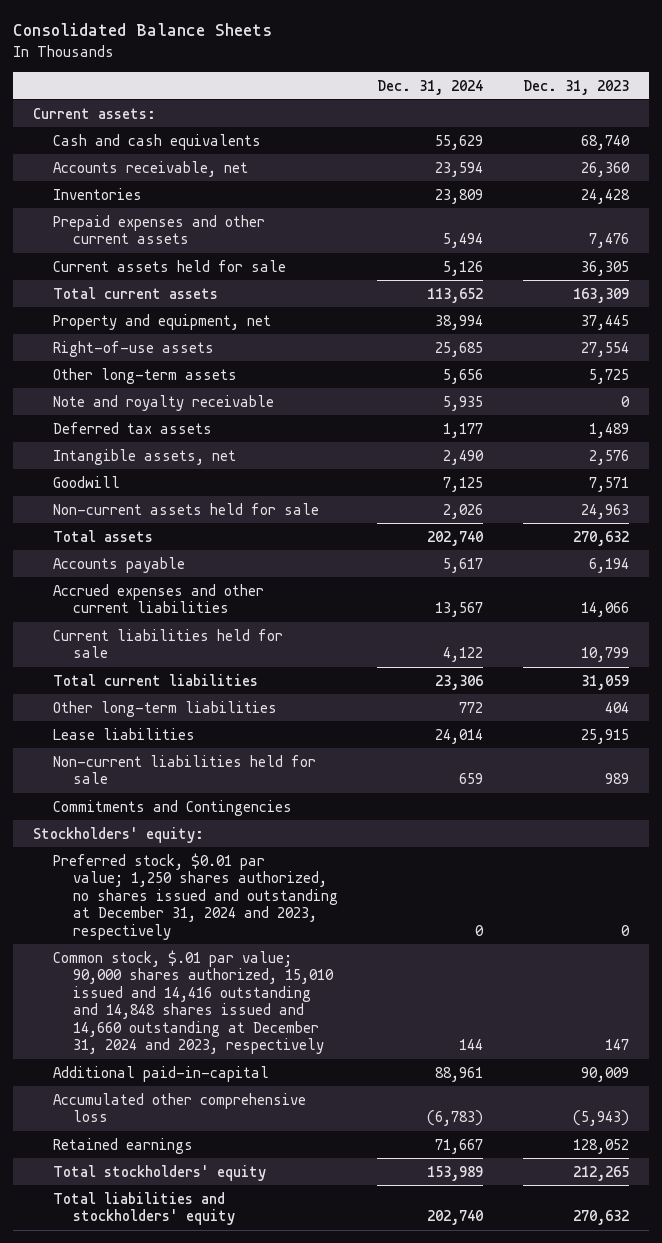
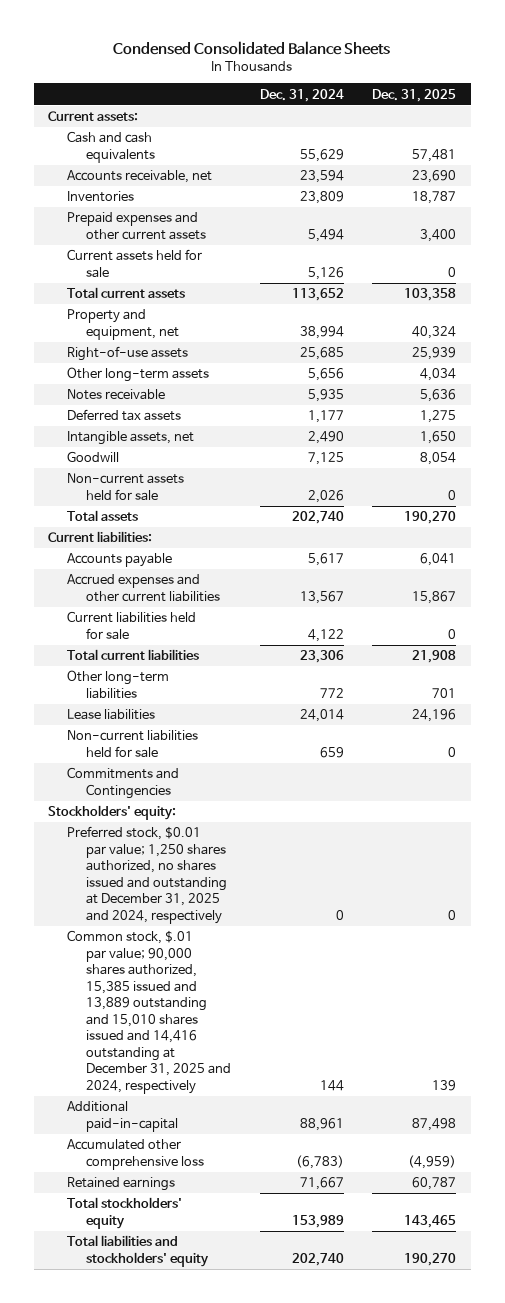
[13,23,273,37] Consolidated Balance Sheets -> [113,40,391,55] Condensed Consolidated Balance Sheets
[523,79,630,95] Dec. 31, 2023 -> none
none -> [372,88,457,102] Dec. 31, 2025
[52,394,274,411] Note and royalty receivable -> [66,389,165,401] Notes receivable
none -> [48,531,153,543] Current liabilities:
[52,852,338,940] Preferred stock, $0.01 par value; 1,250 shares authorized, no shares issued and outstanding at December 31, 2024 and 2023, respectively -> [66,826,227,924] Preferred stock, $0.01 par value; 1,250 shares authorized, no shares issued and outstanding at December 31, 2025 and 2024, respectively
[52,949,334,1055] Common stock, $.01 par value; 90,000 shares authorized, 15,010 issued and 14,416 outstanding and 14,848 shares issued and 14,660 outstanding at December 31, 2024 and 2023, respectively -> [66,930,231,1094] Common stock, $.01 par value; 90,000 shares authorized, 15,385 issued and 13,889 outstanding and 15,010 shares issued and 14,416 outstanding at December 31, 2025 and 2024, respectively

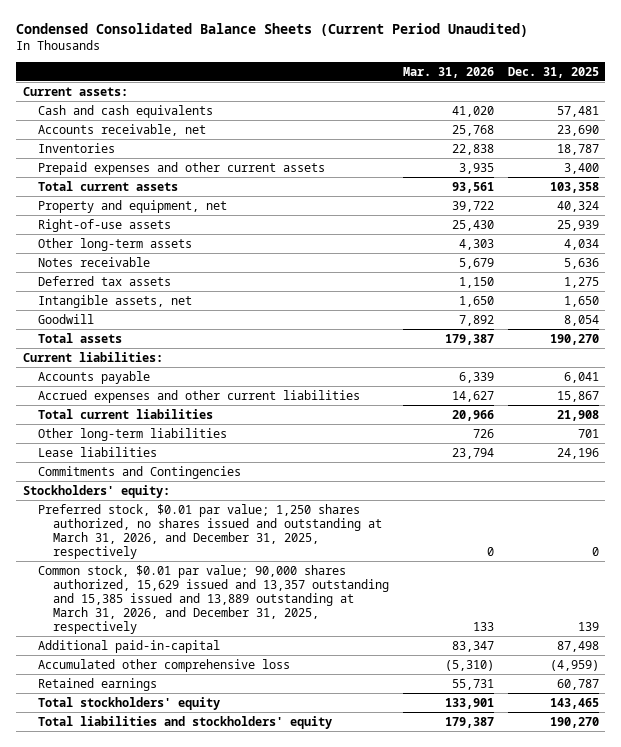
[113,40,391,55] Condensed Consolidated Balance Sheets -> [16,23,529,38] Condensed Consolidated Balance Sheets (Current Period Unaudited)
[259,88,344,102] Dec. 31, 2024 -> none
none -> [402,66,494,78] Mar. 31, 2026
[66,249,202,278] Current assets held for sale -> none
[66,473,184,501] Non-current assets held for sale -> none
[66,611,196,640] Current liabilities held for sale -> none
[66,730,198,758] Non-current liabilities held for sale -> none
[66,826,227,924] Preferred stock, $0.01 par value; 1,250 shares authorized, no shares issued and outstanding at December 31, 2025 and 2024, respectively -> [37,503,383,559] Preferred stock, $0.01 par value; 1,250 shares authorized, no shares issued and outstanding at March 31, 2026, and December 31, 2025, respectively
[66,930,231,1094] Common stock, $.01 par value; 90,000 shares authorized, 15,385 issued and 13,889 outstanding and 15,010 shares issued and 14,416 outstanding at December 31, 2025 and 2024, respectively -> [37,564,390,635] Common stock, $0.01 par value; 90,000 shares authorized, 15,629 issued and 13,357 outstanding and 15,385 issued and 13,889 outstanding at March 31, 2026, and December 31, 2025, respectively

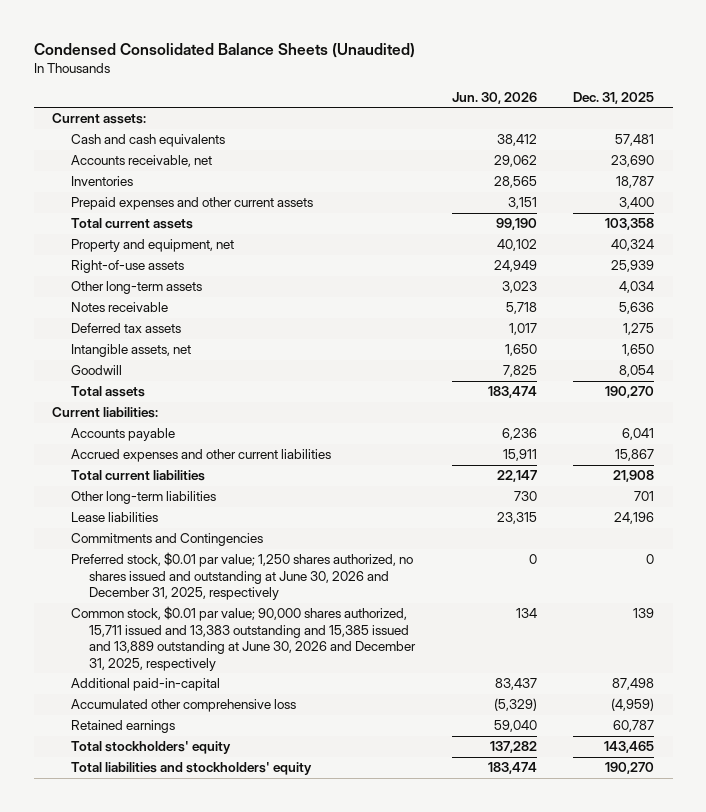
[16,23,529,38] Condensed Consolidated Balance Sheets (Current Period Unaudited) -> [33,42,415,58] Condensed Consolidated Balance Sheets (Unaudited)
[402,66,494,78] Mar. 31, 2026 -> none
none -> [451,92,537,105] Jun. 30, 2026
[22,484,170,498] Stockholders' equity: -> none
[37,503,383,559] Preferred stock, $0.01 par value; 1,250 shares authorized, no shares issued and outstanding at March 31, 2026, and December 31, 2025, respectively -> [70,552,413,601] Preferred stock, $0.01 par value; 1,250 shares authorized, no shares issued and outstanding at June 30, 2026 and December 31, 2025, respectively
[37,564,390,635] Common stock, $0.01 par value; 90,000 shares authorized, 15,629 issued and 13,357 outstanding and 15,385 issued and 13,889 outstanding at March 31, 2026, and December 31, 2025, respectively -> [70,606,417,671] Common stock, $0.01 par value; 90,000 shares authorized, 15,711 issued and 13,383 outstanding and 15,385 issued and 13,889 outstanding at June 30, 2026 and December 31, 2025, respectively

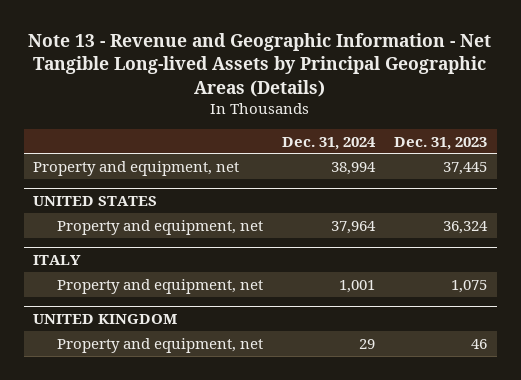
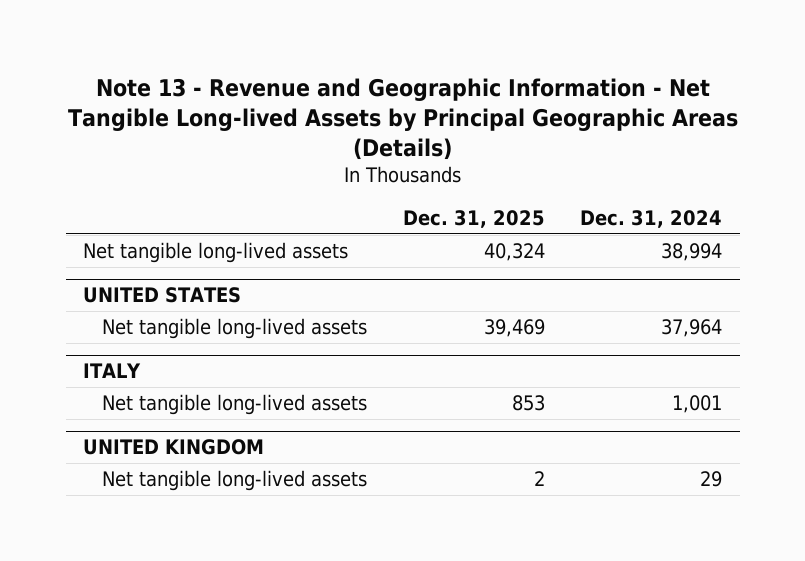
[394,136,488,150] Dec. 31, 2023 -> none
none -> [402,209,545,228] Dec. 31, 2025
[33,160,240,176] Property and equipment, net -> [83,241,349,263] Net tangible long-lived assets
[57,219,264,235] Property and equipment, net -> [102,317,368,339] Net tangible long-lived assets
[57,278,264,294] Property and equipment, net -> [102,393,368,415] Net tangible long-lived assets
[57,337,264,353] Property and equipment, net -> [102,469,368,491] Net tangible long-lived assets

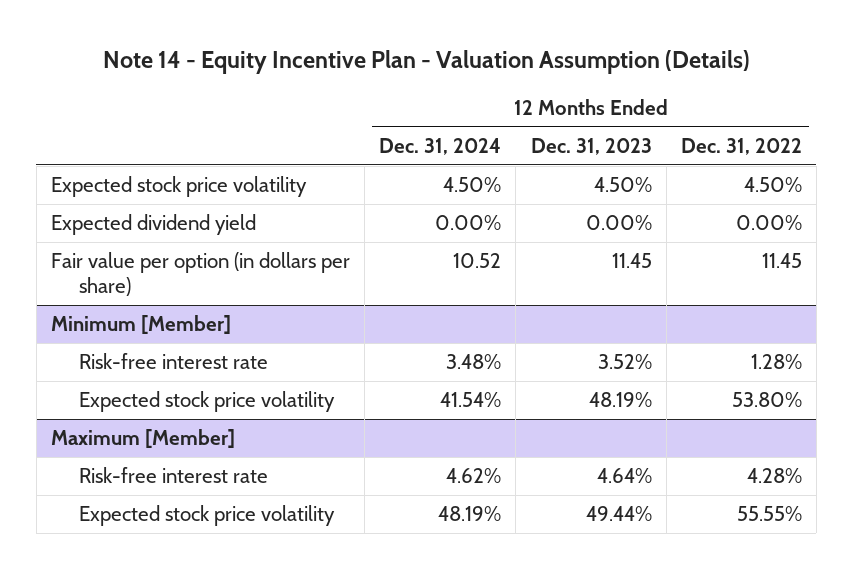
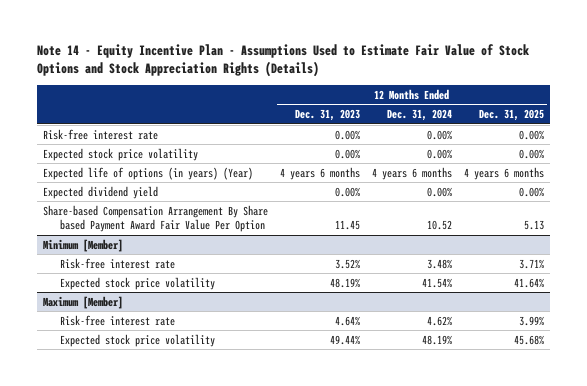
[103,49,751,74] Note 14 - Equity Incentive Plan - Valuation Assumption (Details) -> [37,44,530,78] Note 14 - Equity Incentive Plan - Assumptions Used to Estimate Fair Value of Stock Options and Stock Appreciation Rights (Details)
[680,137,802,155] Dec. 31, 2022 -> none
none -> [478,109,544,122] Dec. 31, 2025
none -> [43,128,159,140] Risk-free interest rate
[443,177,502,193] 4.50% -> [426,148,452,159] 0.00%
[593,177,652,193] 4.50% -> [334,148,360,159] 0.00%
none -> [43,166,254,180] Expected life of options (in years) (Year)
[50,252,350,297] Fair value per option (in dollars per share) -> [43,204,269,232] Share-based Compensation Arrangement By Share based Payment Award Fair Value Per Option

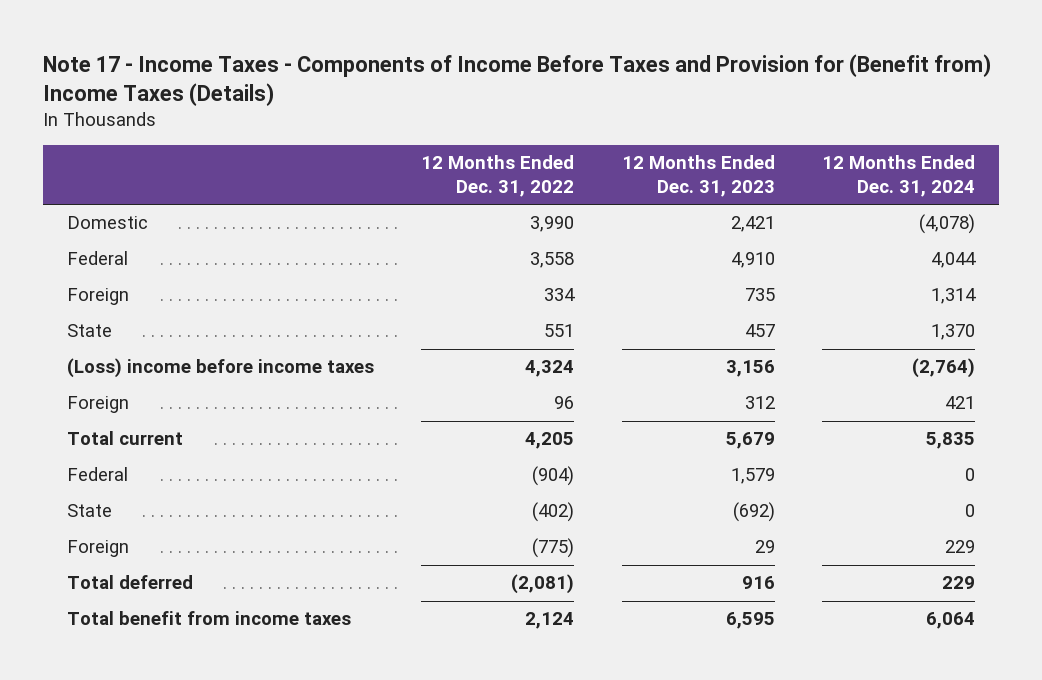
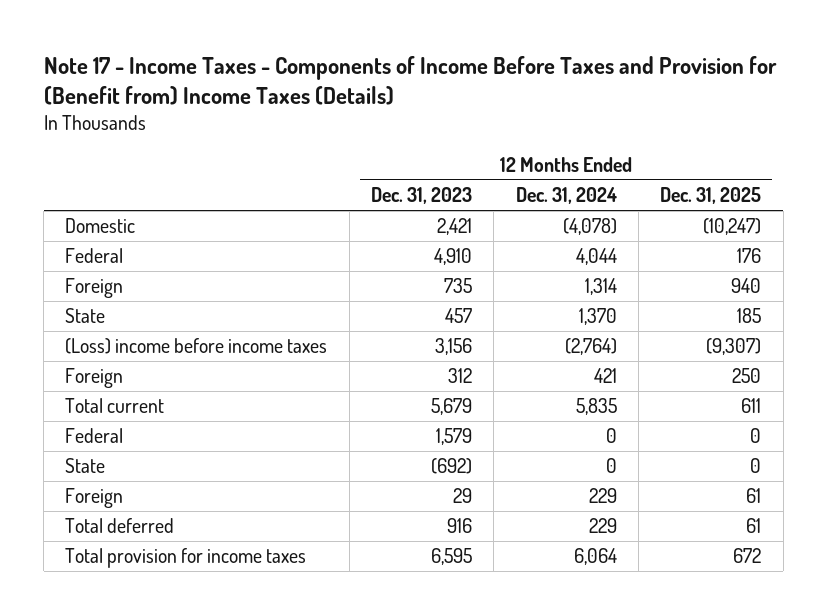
[421,155,575,197] 12 Months Ended Dec. 31, 2022 -> none
none -> [660,187,762,205] Dec. 31, 2025
[67,611,352,626] Total benefit from income taxes -> [65,548,307,569] Total provision for income taxes

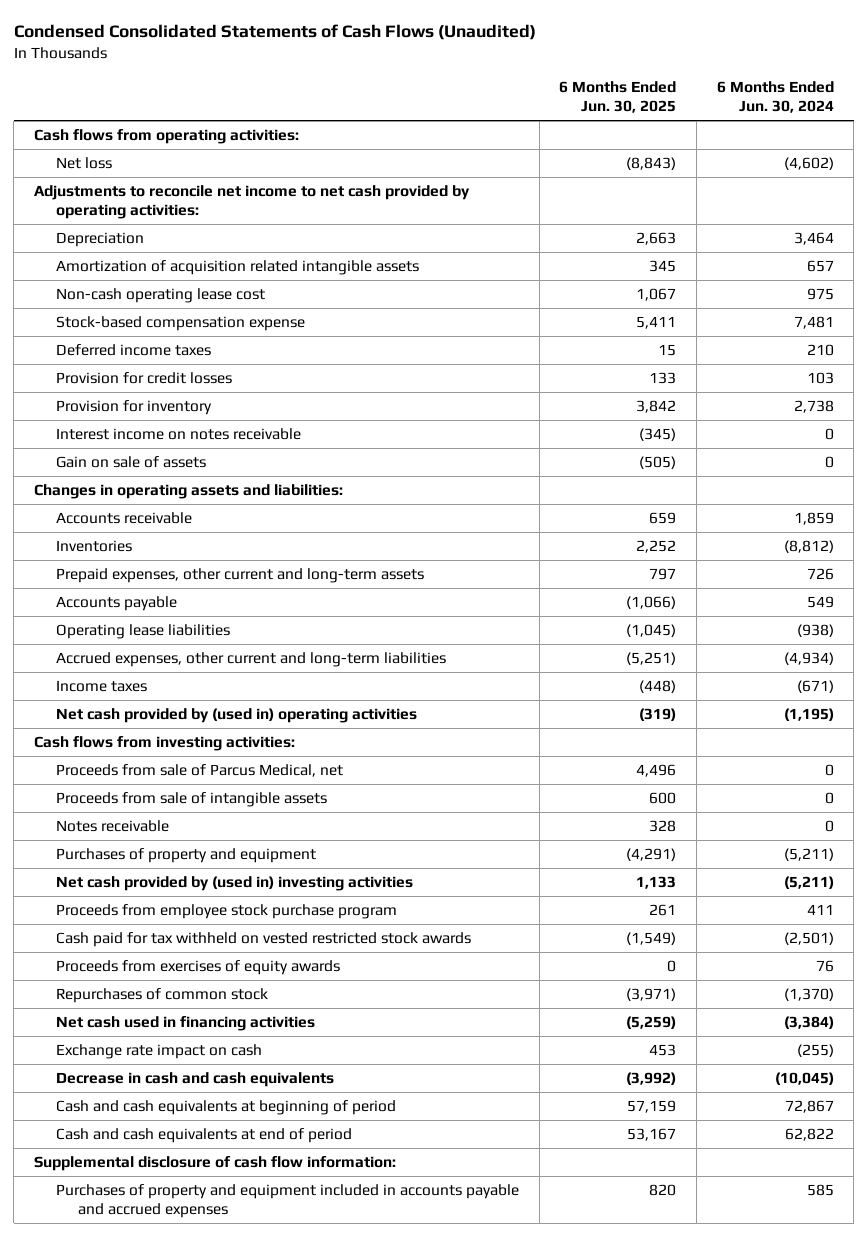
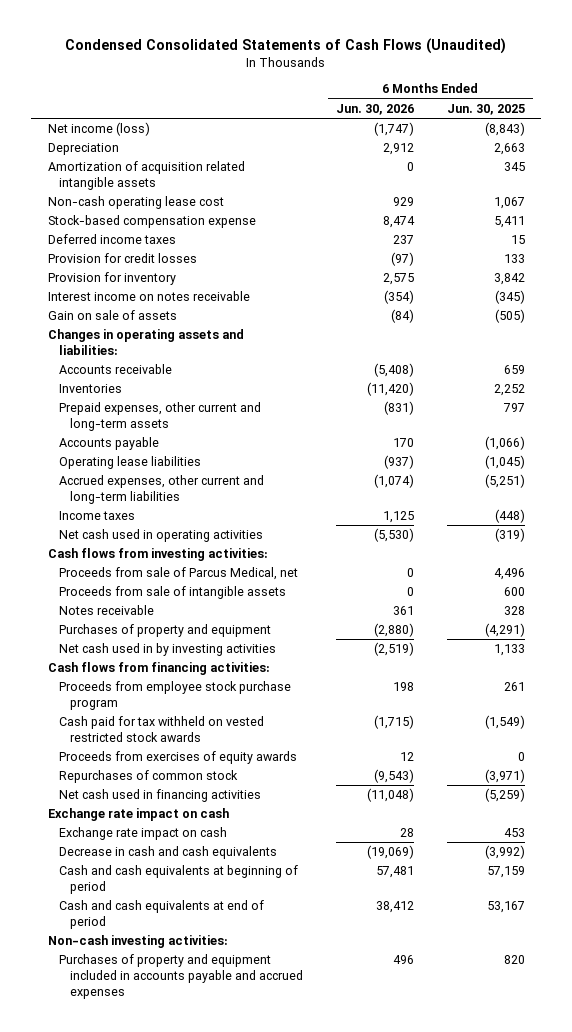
[716,81,834,114] 6 Months Ended Jun. 30, 2024 -> none
none -> [335,103,414,115] Jun. 30, 2026
[33,128,299,144] Cash flows from operating activities: -> none
[33,184,470,220] Adjustments to reconcile net income to net cash provided by operating activities: -> none
[55,156,112,169] Net loss -> [47,122,150,137] Net income (loss)
[55,707,417,723] Net cash provided by (used in) operating activities -> [58,529,263,543] Net cash used in operating activities
[55,875,413,891] Net cash provided by (used in) investing activities -> [58,643,276,657] Net cash used in by investing activities
none -> [47,662,270,676] Cash flows from financing activities:
none -> [47,808,229,822] Exchange rate impact on cash
[33,1155,396,1171] Supplemental disclosure of cash flow information: -> none
none -> [47,935,228,949] Non-cash investing activities:

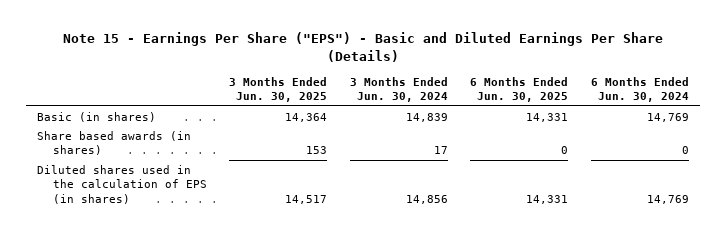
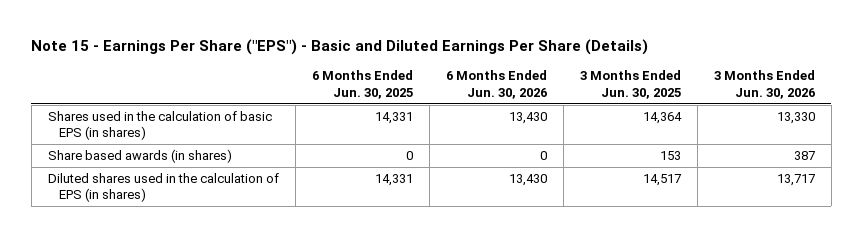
[349,76,448,102] 3 Months Ended Jun. 30, 2024 -> none
[590,76,689,102] 6 Months Ended Jun. 30, 2024 -> none
none -> [445,70,547,99] 6 Months Ended Jun. 30, 2026
none -> [713,70,815,99] 3 Months Ended Jun. 30, 2026
[37,111,157,122] Basic (in shares) -> [47,111,272,141] Shares used in the calculation of basic EPS (in shares)

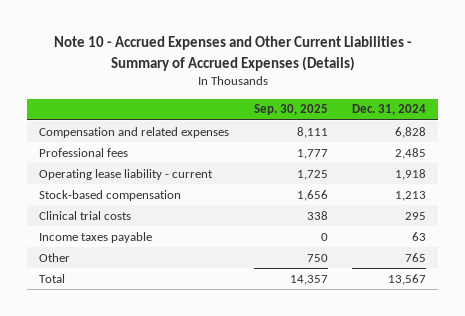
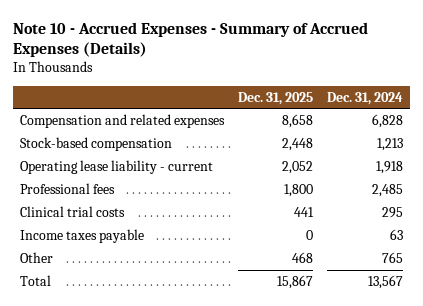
[53,36,412,71] Note 10 - Accrued Expenses and Other Current Liabilities - Summary of Accrued Expenses (Details) -> [12,21,368,58] Note 10 - Accrued Expenses - Summary of Accrued Expenses (Details)
[253,104,328,116] Sep. 30, 2025 -> none
none -> [238,91,314,105] Dec. 31, 2025
[39,168,214,180] Operating lease liability - current -> [19,159,213,174] Operating lease liability - current
[39,147,129,157] Professional fees -> [19,182,115,194] Professional fees

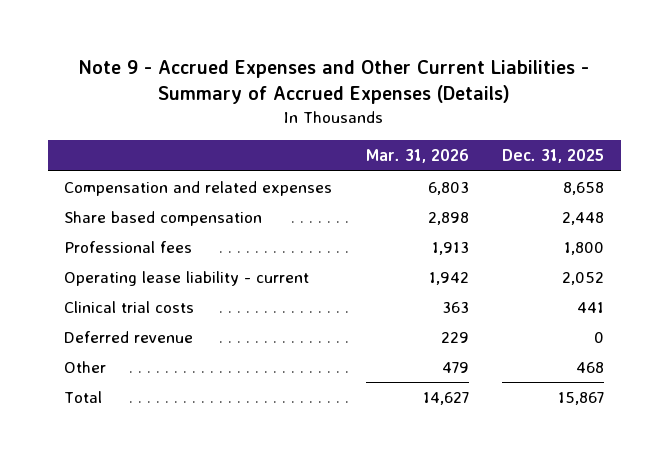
[12,21,368,58] Note 10 - Accrued Expenses - Summary of Accrued Expenses (Details) -> [78,60,590,105] Note 9 - Accrued Expenses and Other Current Liabilities - Summary of Accrued Expenses (Details)
[327,91,404,105] Dec. 31, 2024 -> none
none -> [365,149,469,164] Mar. 31, 2026
[19,136,172,151] Stock-based compensation -> [64,210,263,226] Share based compensation
[19,159,213,174] Operating lease liability - current -> [64,270,310,286] Operating lease liability - current
[19,228,144,243] Income taxes payable -> none
none -> [64,330,194,343] Deferred revenue

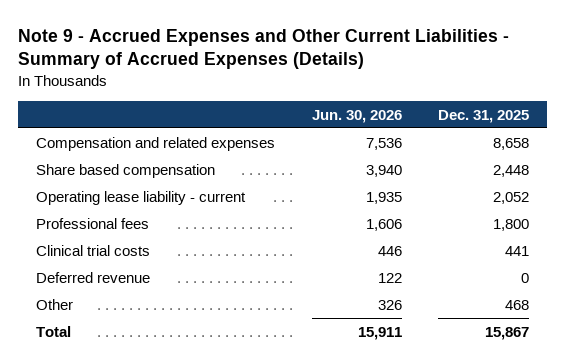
[365,149,469,164] Mar. 31, 2026 -> none
none -> [311,109,402,123] Jun. 30, 2026
[64,240,193,253] Professional fees -> [36,217,150,229] Professional fees

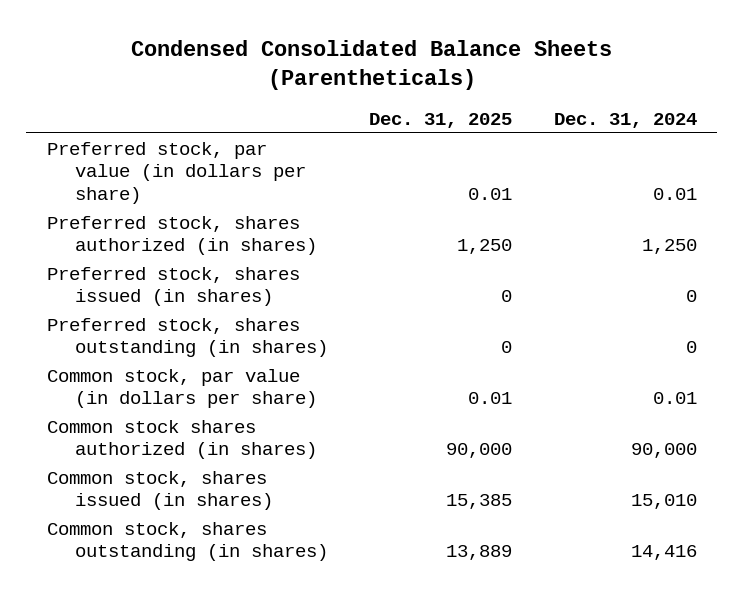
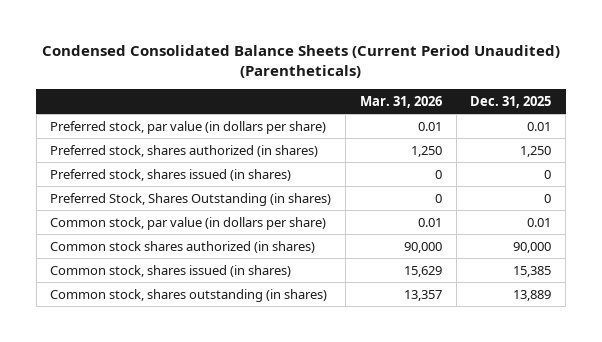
[130,39,612,91] Condensed Consolidated Balance Sheets (Parentheticals) -> [41,45,560,79] Condensed Consolidated Balance Sheets (Current Period Unaudited) (Parentheticals)
[553,112,697,128] Dec. 31, 2024 -> none
none -> [359,95,442,108] Mar. 31, 2026
[46,317,328,358] Preferred stock, shares outstanding (in shares) -> [50,192,332,206] Preferred Stock, Shares Outstanding (in shares)

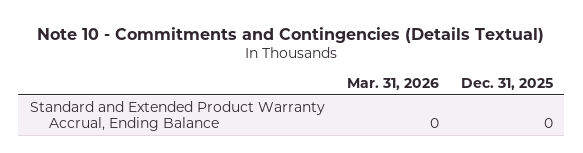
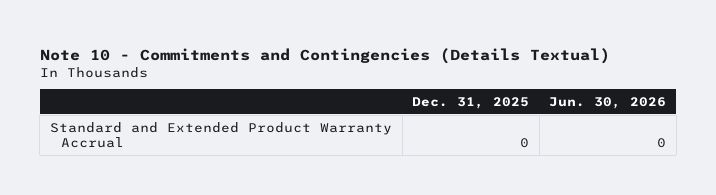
[346,78,439,91] Mar. 31, 2026 -> none
none -> [549,96,667,109] Jun. 30, 2026
[29,101,325,132] Standard and Extended Product Warranty Accrual, Ending Balance -> [50,121,393,148] Standard and Extended Product Warranty Accrual

